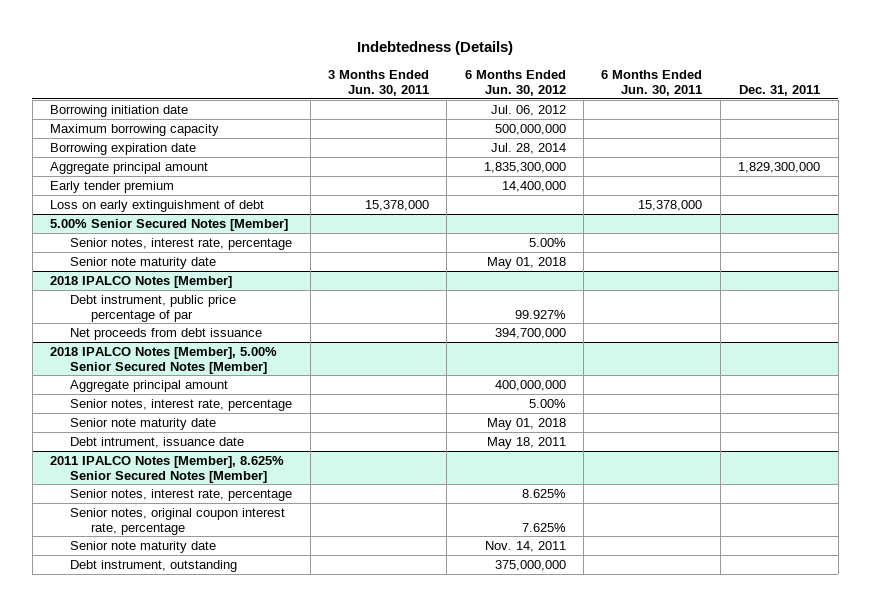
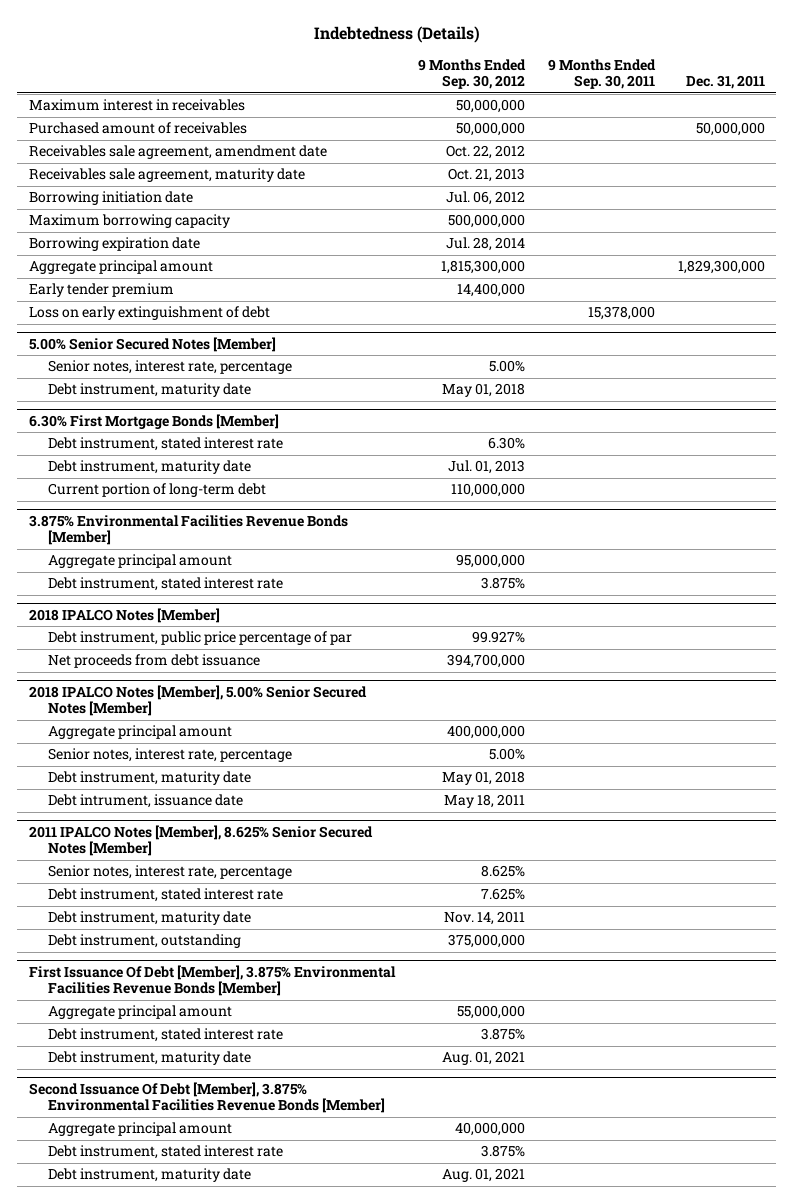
[328,69,430,96] 3 Months Ended Jun. 30, 2011 -> none
[464,69,566,96] 6 Months Ended Jun. 30, 2012 -> none
[601,69,703,96] 6 Months Ended Jun. 30, 2011 -> none
none -> [417,58,526,90] 9 Months Ended Sep. 30, 2012
none -> [547,58,656,90] 9 Months Ended Sep. 30, 2011
none -> [28,99,245,112] Maximum interest in receivables
none -> [28,122,247,135] Purchased amount of receivables
none -> [28,145,327,160] Receivables sale agreement, amendment date
none -> [28,168,305,183] Receivables sale agreement, maturity date
[70,256,217,269] Senior note maturity date -> [47,383,251,398] Debt instrument, maturity date
none -> [28,413,279,429] 6.30% First Mortgage Bonds [Member]
none -> [47,437,283,452] Debt instrument, stated interest rate
none -> [47,460,251,475] Debt instrument, maturity date
none -> [47,483,266,498] Current portion of long-term debt
none -> [28,514,348,546] 3.875% Environmental Facilities Revenue Bonds [Member]
none -> [47,554,232,569] Aggregate principal amount
none -> [47,577,283,592] Debt instrument, stated interest rate
[70,417,217,430] Senior note maturity date -> [47,771,251,786] Debt instrument, maturity date
[70,507,286,535] Senior notes, original coupon interest rate, percentage -> [47,888,283,903] Debt instrument, stated interest rate
[70,540,217,553] Senior note maturity date -> [47,911,251,926] Debt instrument, maturity date
none -> [28,964,396,997] First Issuance Of Debt [Member], 3.875% Environmental Facilities Revenue Bonds [Member]
none -> [47,1005,232,1020] Aggregate principal amount
none -> [47,1028,283,1043] Debt instrument, stated interest rate
none -> [47,1051,251,1066] Debt instrument, maturity date
none -> [28,1081,385,1114] Second Issuance Of Debt [Member], 3.875% Environmental Facilities Revenue Bonds [Member]
none -> [47,1122,232,1137] Aggregate principal amount
none -> [47,1145,283,1160] Debt instrument, stated interest rate
none -> [47,1168,251,1183] Debt instrument, maturity date

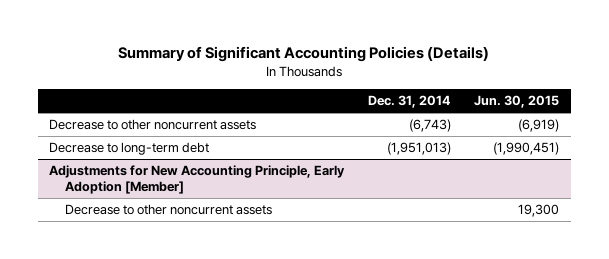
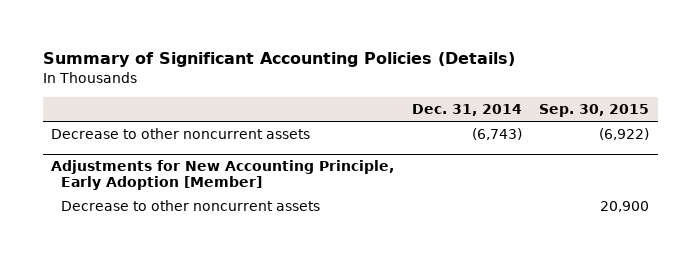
[474,95,560,109] Jun. 30, 2015 -> none
none -> [538,104,649,118] Sep. 30, 2015
[49,142,210,156] Decrease to long-term debt -> none

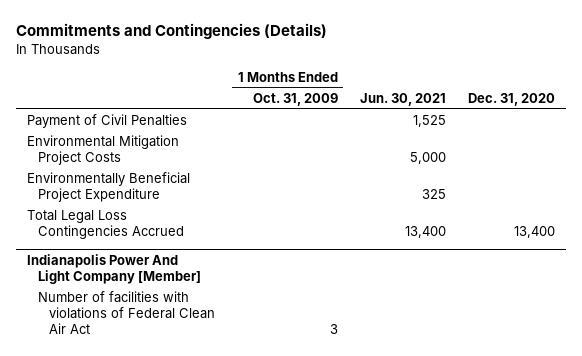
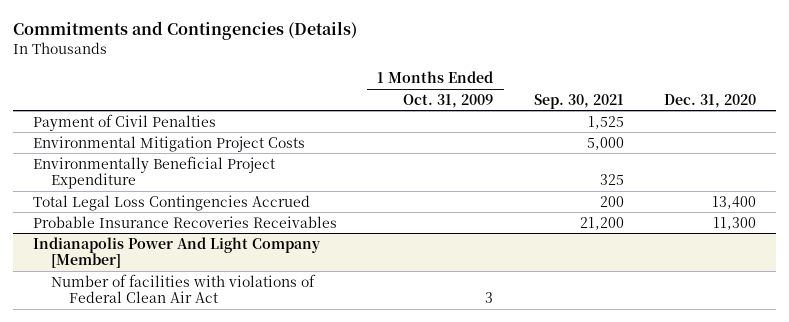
[359,92,446,106] Jun. 30, 2021 -> none
none -> [533,93,624,109] Sep. 30, 2021
none -> [33,215,338,228] Probable Insurance Recoveries Receivables

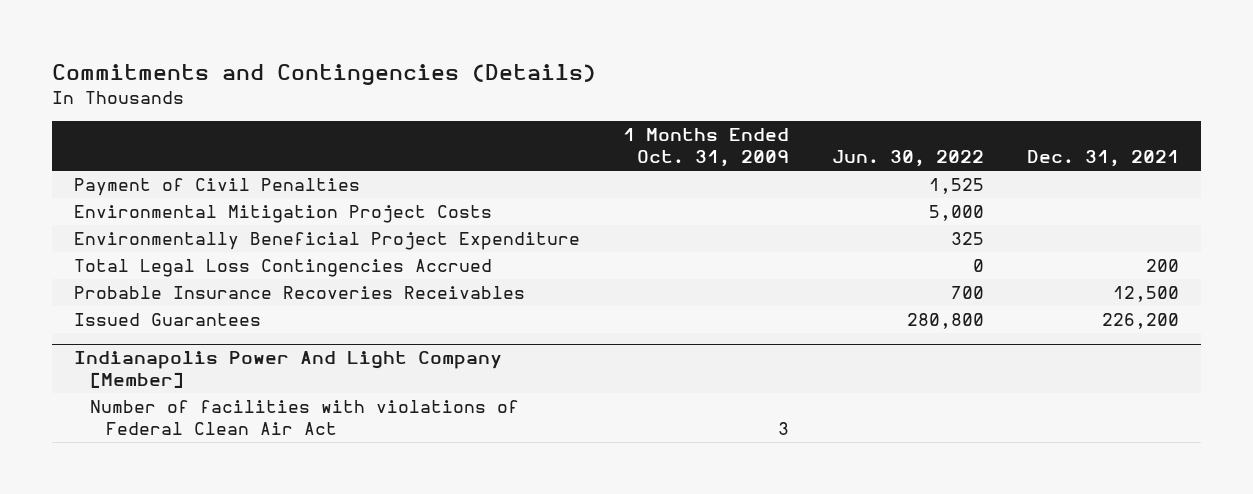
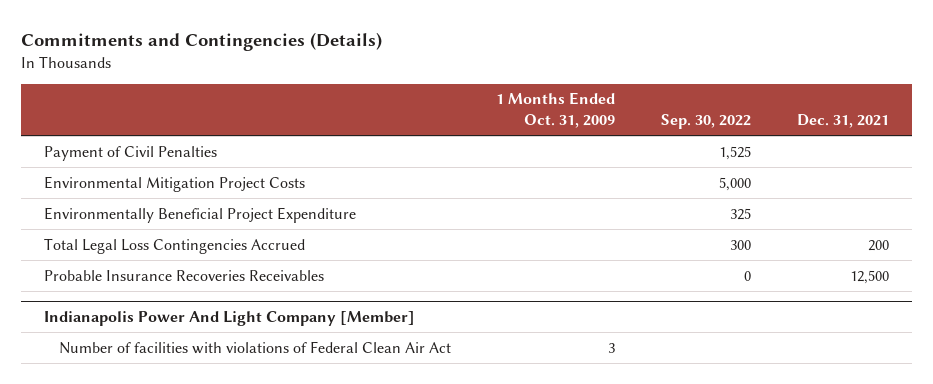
[832,150,985,168] Jun. 30, 2022 -> none
none -> [661,113,752,129] Sep. 30, 2022
[73,313,261,327] Issued Guarantees -> none

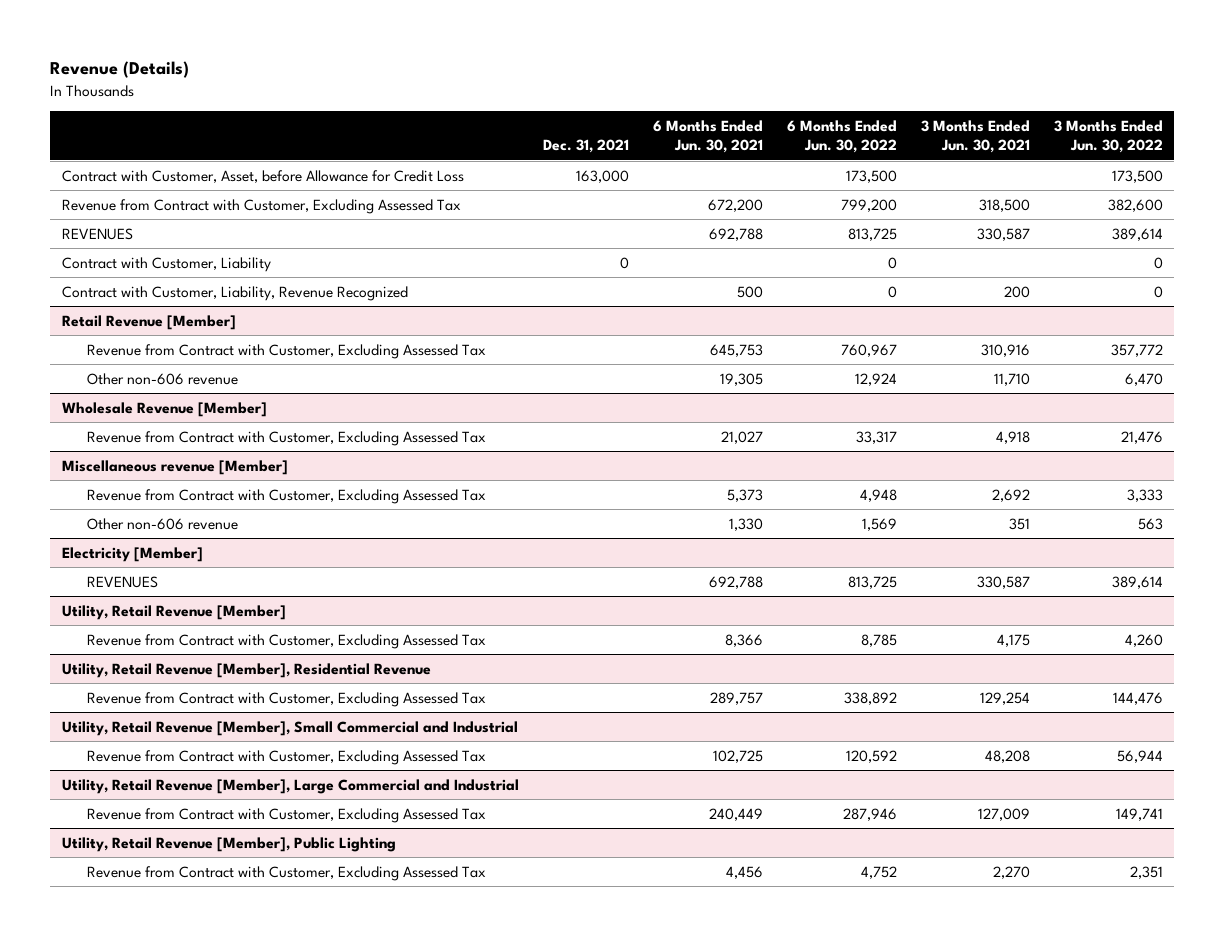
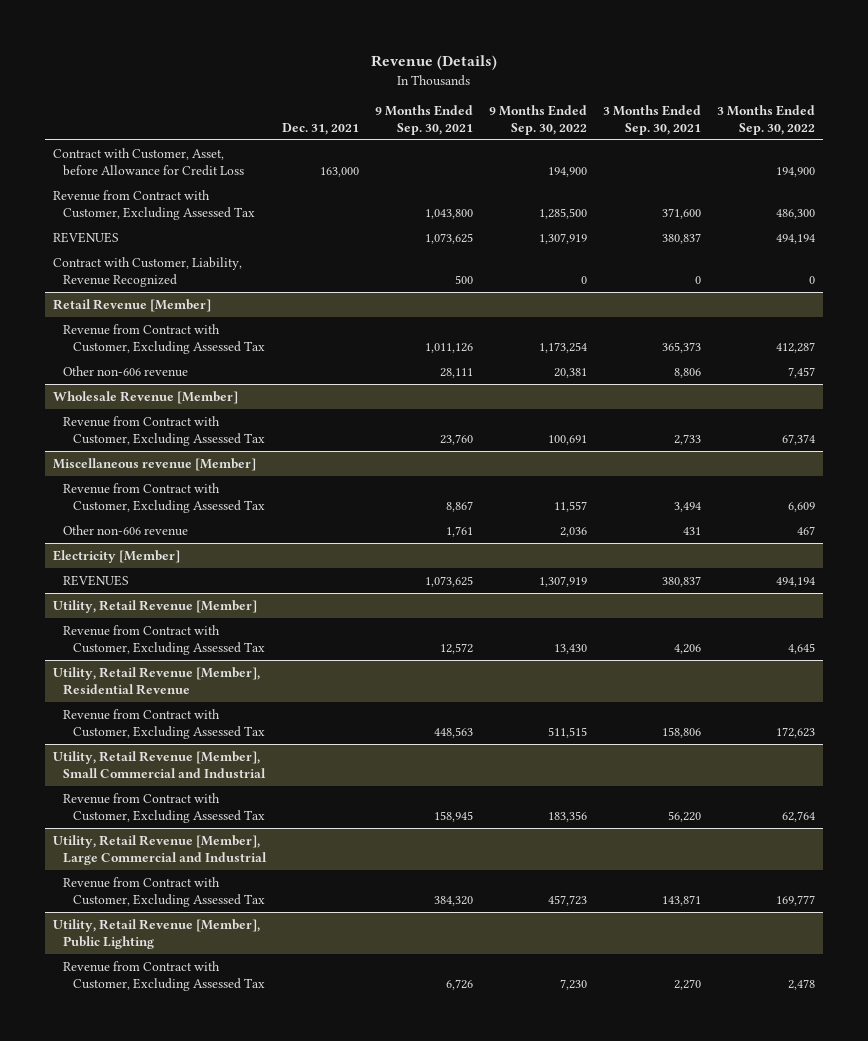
[652,119,763,154] 6 Months Ended Jun. 30, 2021 -> none
[786,119,897,154] 6 Months Ended Jun. 30, 2022 -> none
[920,119,1030,154] 3 Months Ended Jun. 30, 2021 -> none
[1053,119,1163,154] 3 Months Ended Jun. 30, 2022 -> none
none -> [375,104,474,136] 9 Months Ended Sep. 30, 2021
none -> [489,104,588,136] 9 Months Ended Sep. 30, 2022
none -> [603,104,702,136] 3 Months Ended Sep. 30, 2021
none -> [717,104,816,136] 3 Months Ended Sep. 30, 2022
[62,256,272,272] Contract with Customer, Liability -> none

